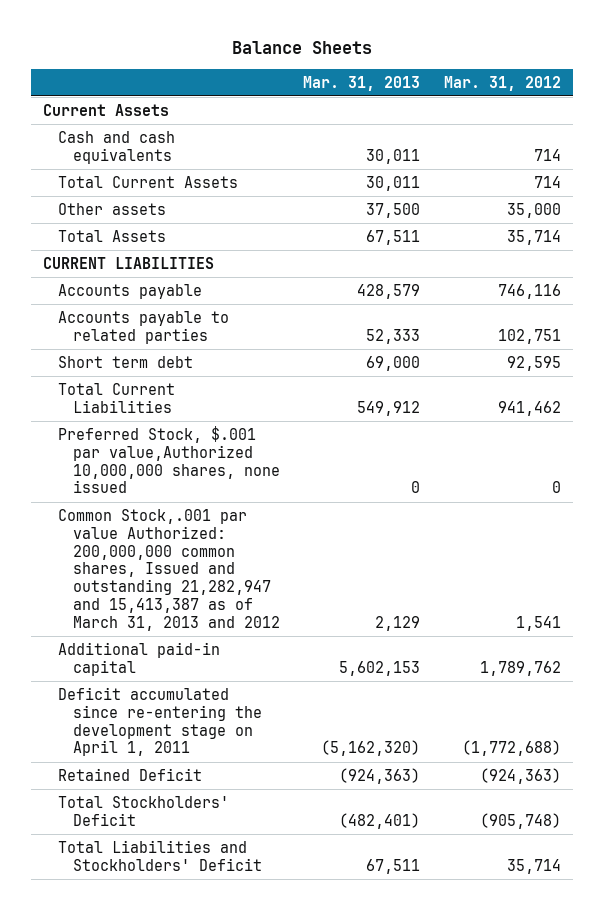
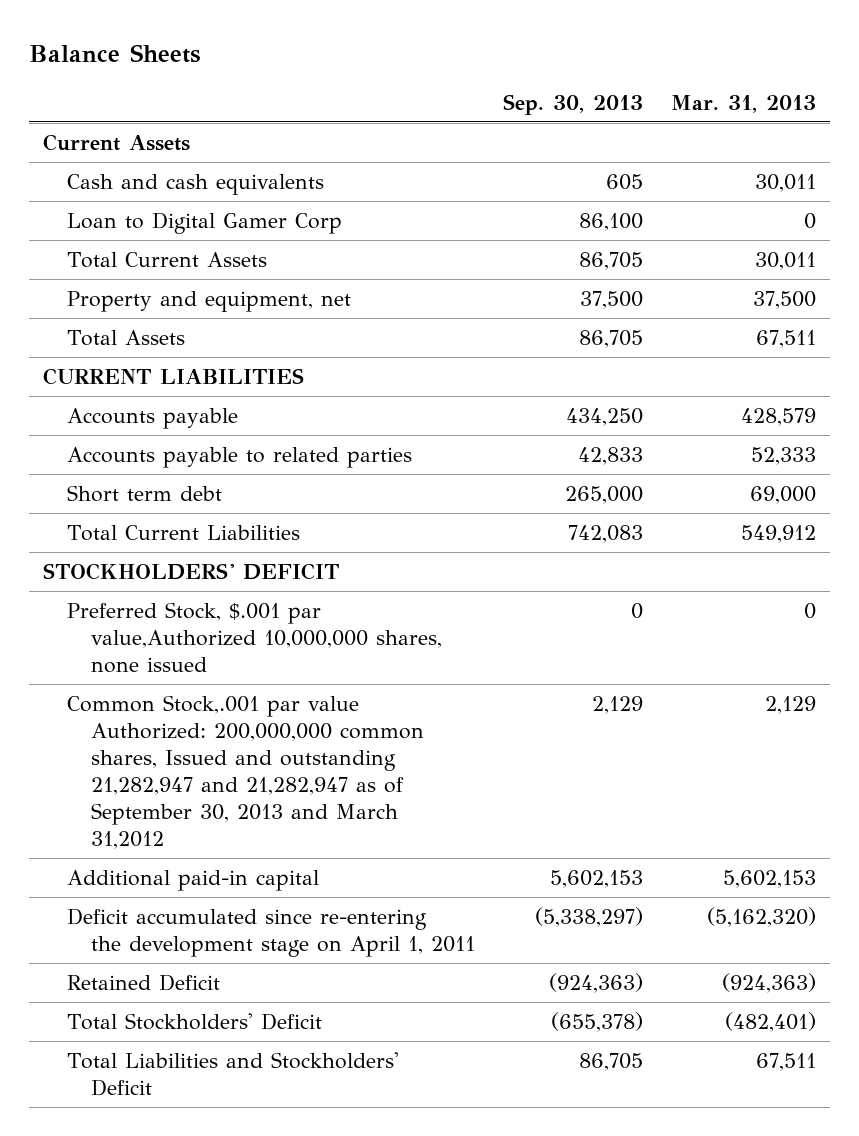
[443,75,561,91] Mar. 31, 2012 -> none
none -> [503,93,644,115] Sep. 30, 2013
none -> [66,211,342,234] Loan to Digital Gamer Corp
[57,202,166,215] Other assets -> [66,290,351,312] Property and equipment, net
none -> [42,562,339,580] STOCKHOLDERS' DEFICIT
[57,508,280,631] Common Stock,.001 par value Authorized: 200,000,000 common shares, Issued and outstanding 21,282,947 and 15,413,387 as of March 31, 2013 and 2012 -> [66,694,425,849] Common Stock,.001 par value Authorized: 200,000,000 common shares, Issued and outstanding 21,282,947 and 21,282,947 as of September 30, 2013 and March 31,2012

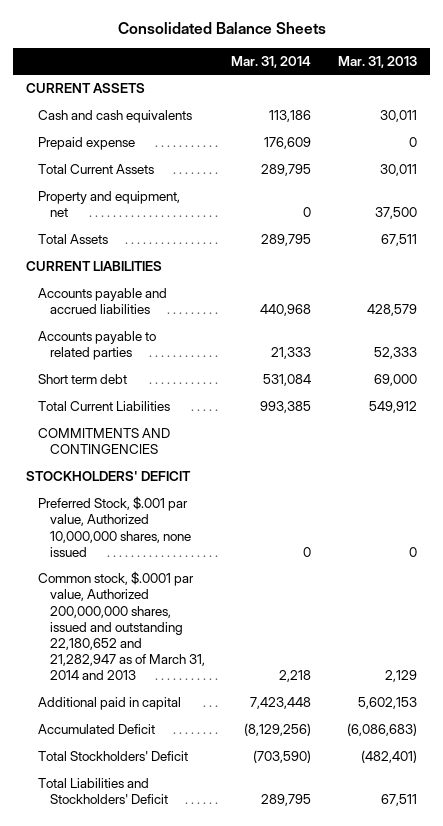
[28,43,201,63] Balance Sheets -> [117,22,326,35] Consolidated Balance Sheets
[503,93,644,115] Sep. 30, 2013 -> none
none -> [231,55,312,68] Mar. 31, 2014
[42,133,190,151] Current Assets -> [26,83,146,94] CURRENT ASSETS
[66,211,342,234] Loan to Digital Gamer Corp -> none
none -> [38,137,136,151] Prepaid expense
[66,407,238,429] Accounts payable -> [38,288,168,315] Accounts payable and accrued liabilities
none -> [38,428,171,455] COMMITMENTS AND CONTINGENCIES
[66,907,476,957] Deficit accumulated since re-entering the development stage on April 1, 2011 -> none
[66,973,220,991] Retained Deficit -> none
[66,601,443,673] Preferred Stock, $.001 par value,Authorized 10,000,000 shares, none issued -> [38,496,191,557] Preferred Stock, $.001 par value, Authorized 10,000,000 shares, none issued
[66,694,425,849] Common Stock,.001 par value Authorized: 200,000,000 common shares, Issued and outstanding 21,282,947 and 21,282,947 as of September 30, 2013 and March 31,2012 -> [38,571,205,681] Common stock, $.0001 par value, Authorized 200,000,000 shares, issued and outstanding 22,180,652 and 21,282,947 as of March 31, 2014 and 2013
[66,869,319,891] Additional paid-in capital -> [38,697,182,711] Additional paid in capital
none -> [38,724,156,735] Accumulated Deficit

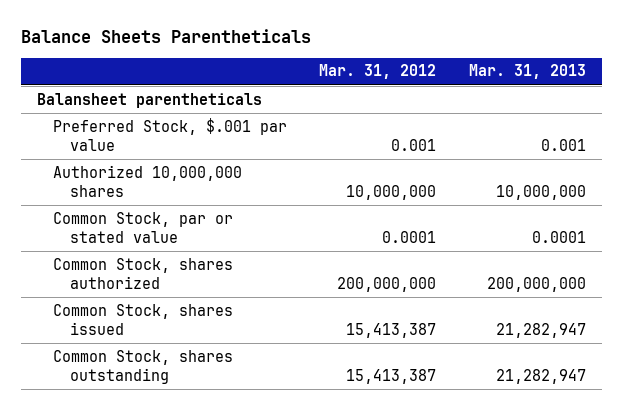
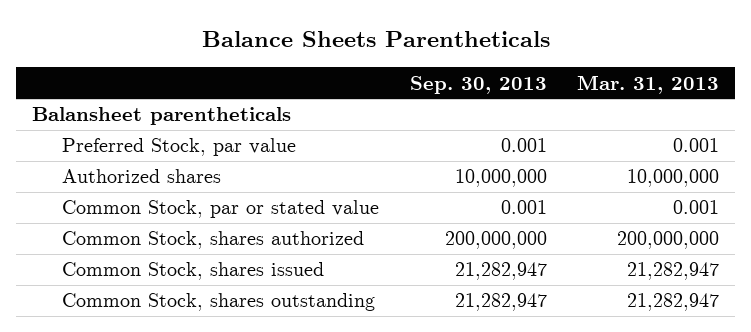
[319,64,437,80] Mar. 31, 2012 -> none
none -> [409,75,547,94] Sep. 30, 2013
[53,117,288,151] Preferred Stock, $.001 par value -> [61,138,296,157] Preferred Stock, par value
[53,164,243,197] Authorized 10,000,000 shares -> [61,169,221,184] Authorized shares
[531,230,586,243] 0.0001 -> [673,200,720,215] 0.001

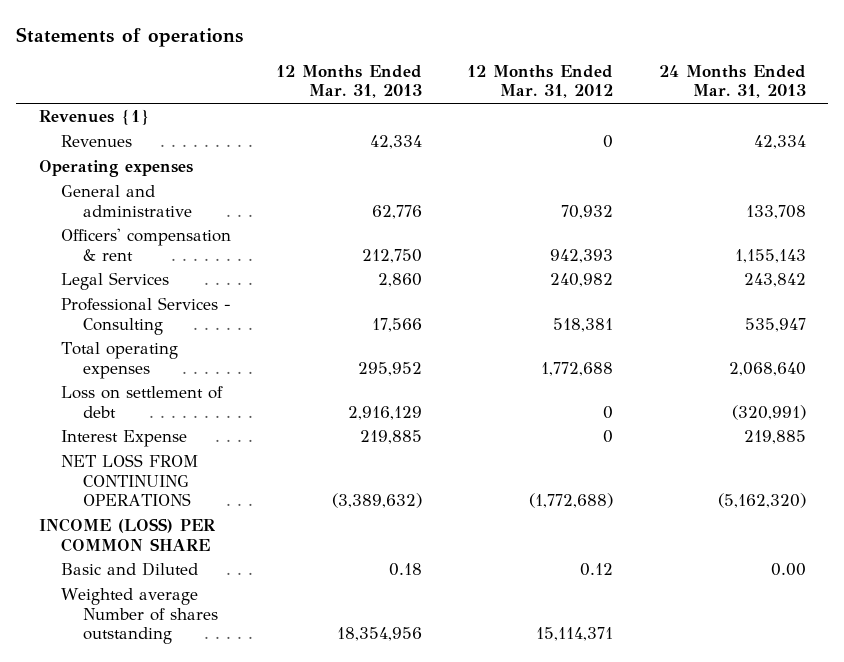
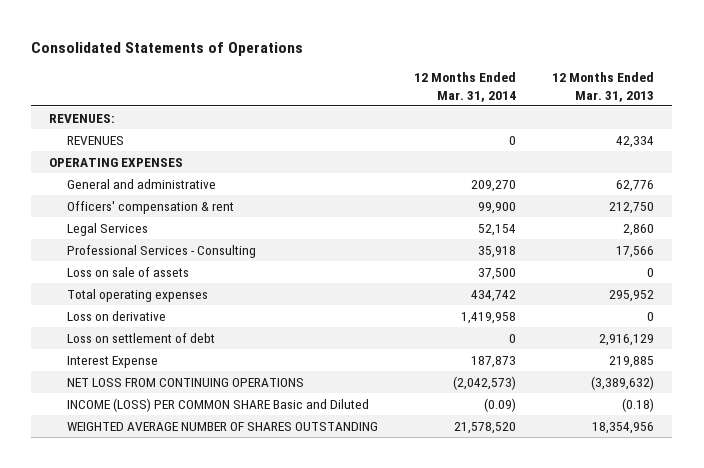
[16,27,244,48] Statements of operations -> [31,41,304,56] Consolidated Statements of Operations
[467,65,614,99] 12 Months Ended Mar. 31, 2012 -> none
[658,65,806,99] 24 Months Ended Mar. 31, 2013 -> none
none -> [414,71,517,102] 12 Months Ended Mar. 31, 2014
[38,109,150,126] Revenues {1} -> [49,113,116,123] REVENUES:
[60,135,132,148] Revenues -> [67,135,125,145] REVENUES
[38,160,193,178] Operating expenses -> [49,157,184,167] OPERATING EXPENSES
none -> [67,266,190,277] Loss on sale of assets
none -> [67,310,167,321] Loss on derivative
[38,518,216,552] INCOME (LOSS) PER COMMON SHARE -> none
[60,562,198,577] Basic and Diluted -> [67,397,370,412] INCOME (LOSS) PER COMMON SHARE Basic and Diluted
[389,563,423,577] 0.18 -> [622,397,655,412] (0.18)
[60,588,218,644] Weighted average Number of shares outstanding -> [67,421,379,431] WEIGHTED AVERAGE NUMBER OF SHARES OUTSTANDING

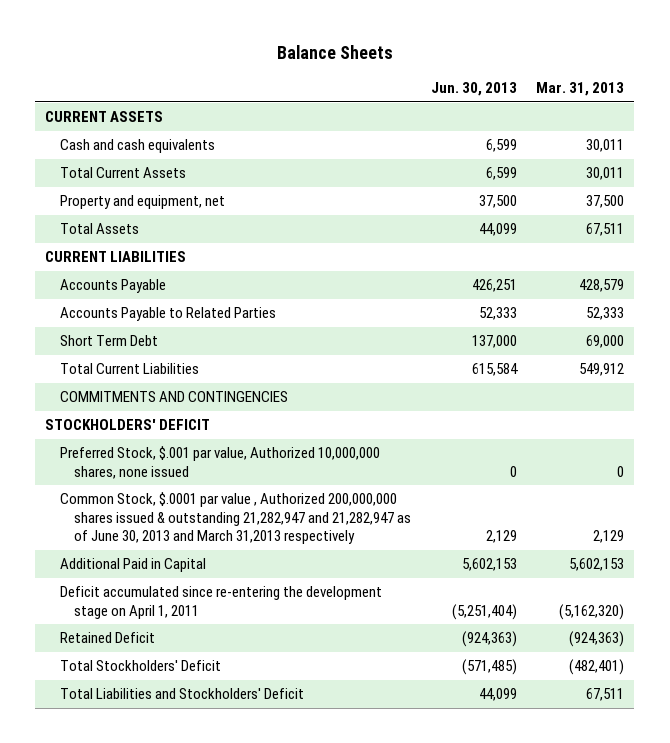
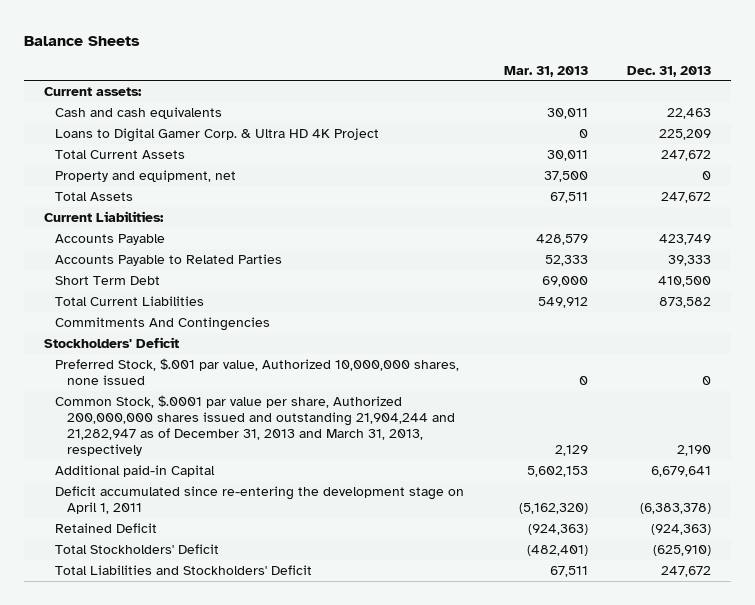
[430,82,517,97] Jun. 30, 2013 -> none
none -> [627,65,712,77] Dec. 31, 2013
[45,111,164,123] CURRENT ASSETS -> [43,87,142,97] Current assets:
none -> [55,128,380,143] Loans to Digital Gamer Corp. & Ultra HD 4K Project
[45,251,187,263] CURRENT LIABILITIES -> [43,211,164,223] Current Liabilities:
[59,391,288,403] COMMITMENTS AND CONTINGENCIES -> [55,317,271,332] Commitments And Contingencies
[45,419,211,431] STOCKHOLDERS' DEFICIT -> [43,337,179,349] Stockholders' Deficit
[59,492,412,545] Common Stock, $.0001 par value , Authorized 200,000,000 shares issued & outstanding 21,282,947 and 21,282,947 as of June 30, 2013 and March 31,2013 respectively -> [55,395,456,457] Common Stock, $.0001 par value per share, Authorized 200,000,000 shares issued and outstanding 21,904,244 and 21,282,947 as of December 31, 2013 and March 31, 2013, respectively
[59,558,206,573] Additional Paid in Capital -> [55,465,216,478] Additional paid-in Capital

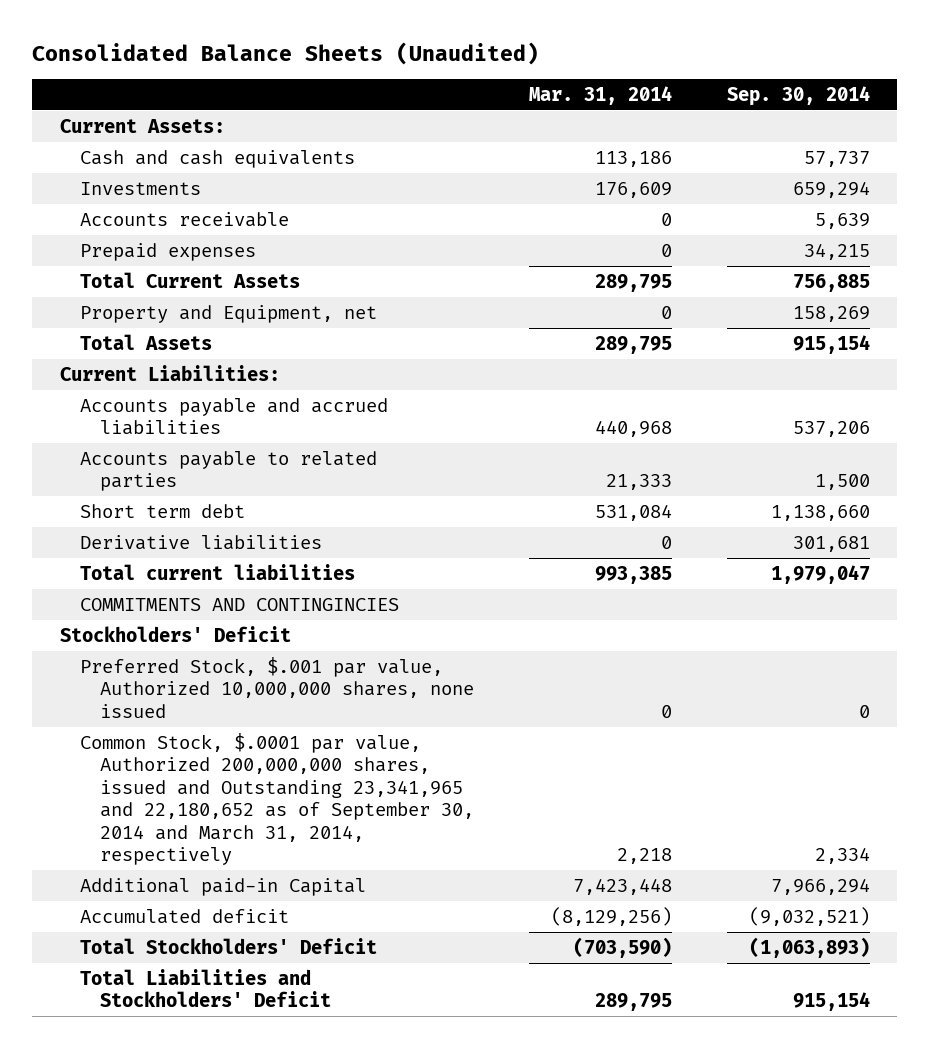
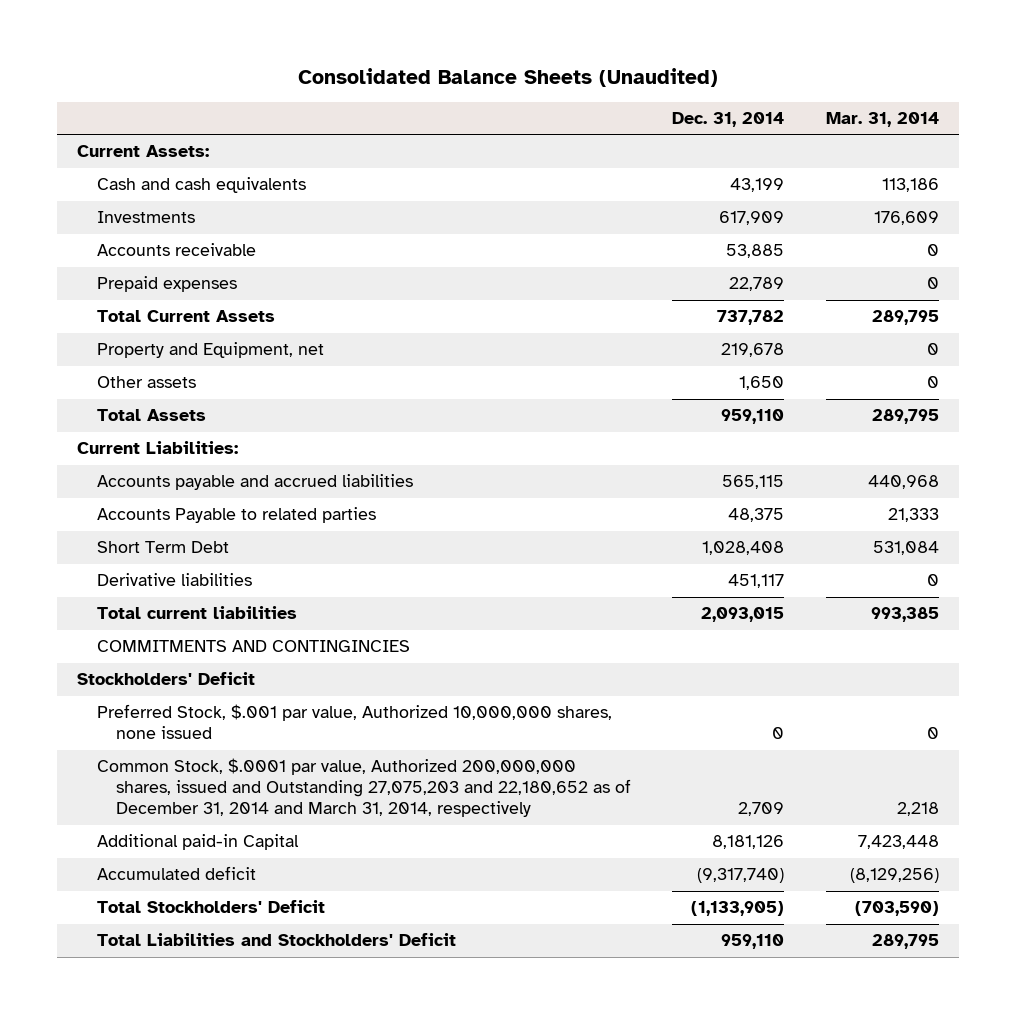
[726,85,870,106] Sep. 30, 2014 -> none
none -> [672,112,785,128] Dec. 31, 2014
none -> [96,376,196,389] Other assets
[79,450,377,492] Accounts payable to related parties -> [96,507,376,524] Accounts Payable to related parties
[79,503,245,518] Short term debt -> [96,541,229,554] Short Term Debt
[79,732,474,866] Common Stock, $.0001 par value, Authorized 200,000,000 shares, issued and Outstanding 23,341,965 and 22,180,652 as of September 30, 2014 and March 31, 2014, respectively -> [96,758,632,818] Common Stock, $.0001 par value, Authorized 200,000,000 shares, issued and Outstanding 27,075,203 and 22,180,652 as of December 31, 2014 and March 31, 2014, respectively

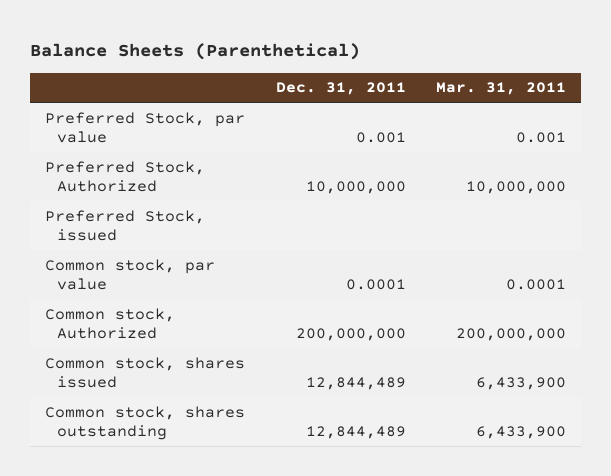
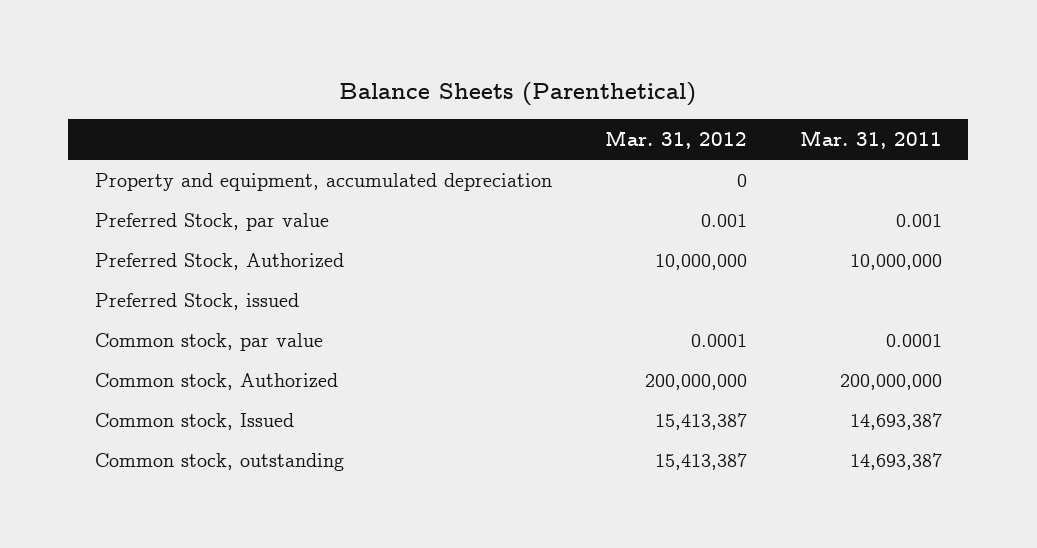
[275,82,406,96] Dec. 31, 2011 -> none
none -> [604,130,747,150] Mar. 31, 2012
none -> [94,172,552,191] Property and equipment, accumulated depreciation
[45,356,246,389] Common stock, shares issued -> [94,412,294,430] Common stock, Issued
[475,377,566,391] 6,433,900 -> [849,412,942,430] 14,693,387
[45,405,246,441] Common stock, shares outstanding -> [94,452,344,471] Common stock, outstanding
[475,426,566,440] 6,433,900 -> [849,452,942,470] 14,693,387

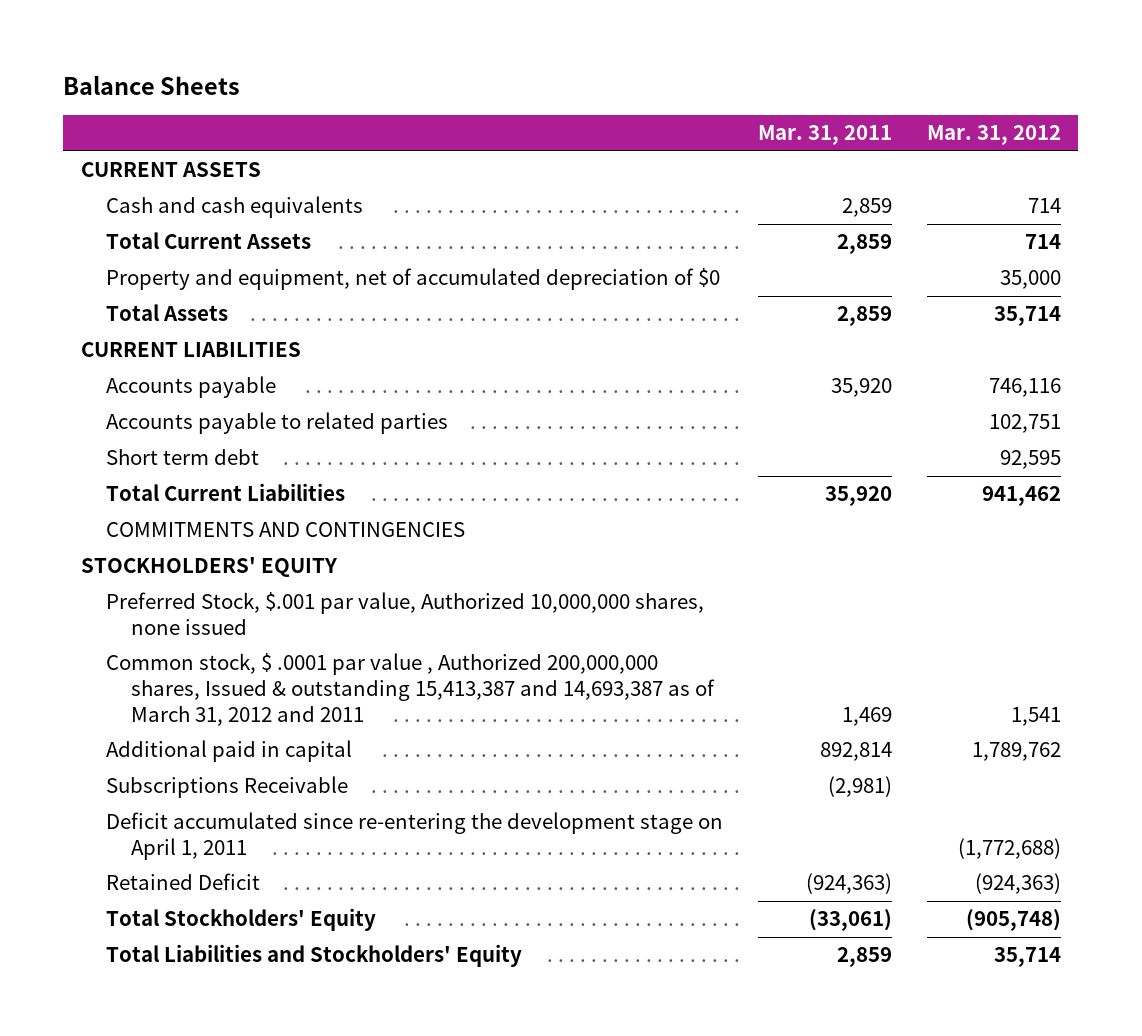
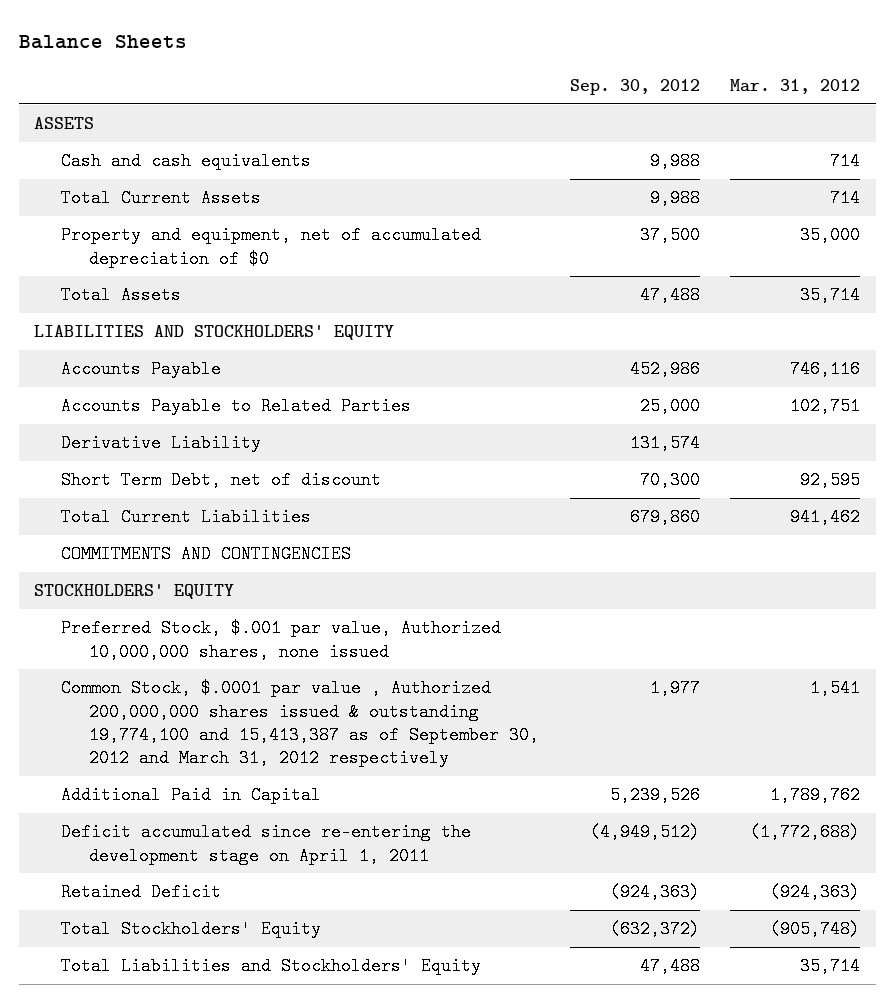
[757,125,892,146] Mar. 31, 2011 -> none
none -> [569,79,700,96] Sep. 30, 2012
[80,162,261,178] CURRENT ASSETS -> [34,117,95,130] ASSETS
[80,342,301,358] CURRENT LIABILITIES -> none
none -> [34,325,395,341] LIABILITIES AND STOCKHOLDERS' EQUITY
[105,376,276,399] Accounts payable -> [61,360,222,379] Accounts Payable
[105,412,448,435] Accounts payable to related parties -> [61,397,412,416] Accounts Payable to Related Parties
none -> [61,434,262,453] Derivative Liability
[105,449,259,466] Short term debt -> [61,471,382,490] Short Term Debt, net of discount
[105,776,348,799] Subscriptions Receivable -> none
[105,653,716,726] Common stock, $ .0001 par value , Authorized 200,000,000 shares, Issued & outstanding 15,413,387 and 14,693,387 as of March 31, 2012 and 2011 -> [61,679,539,768] Common Stock, $.0001 par value , Authorized 200,000,000 shares issued & outstanding 19,774,100 and 15,413,387 as of September 30, 2012 and March 31, 2012 respectively
[105,740,352,763] Additional paid in capital -> [61,786,322,805] Additional Paid in Capital

